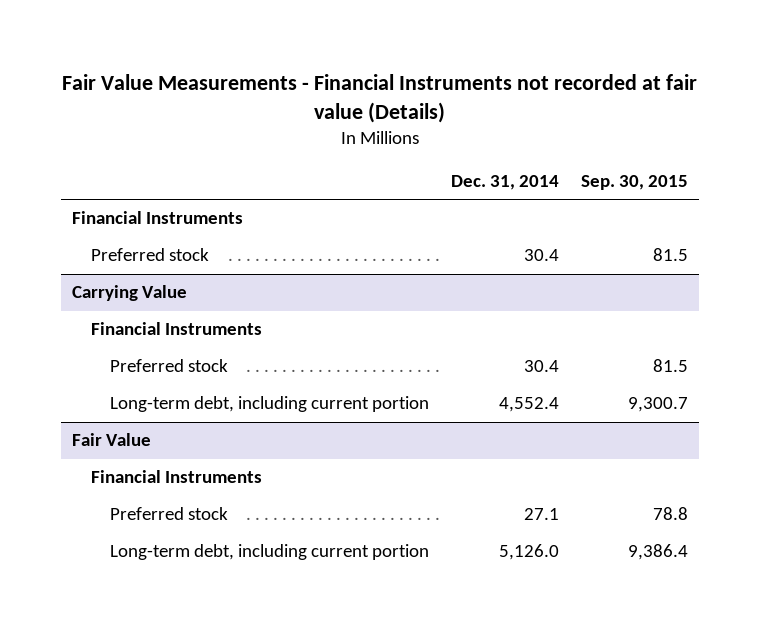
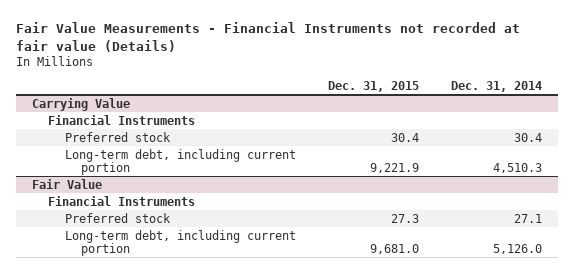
[580,174,688,190] Sep. 30, 2015 -> none
none -> [327,80,419,92] Dec. 31, 2015
[71,211,243,225] Financial Instruments -> none
[90,248,209,262] Preferred stock -> none
[498,397,559,413] 4,552.4 -> [493,162,543,173] 4,510.3

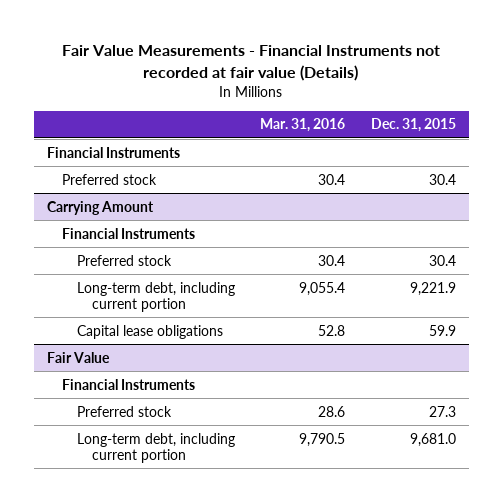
[451,80,543,92] Dec. 31, 2014 -> none
none -> [260,118,346,133] Mar. 31, 2016
[32,97,131,111] Carrying Value -> none
none -> [46,200,154,215] Carrying Amount
none -> [61,227,195,239] Financial Instruments
none -> [76,254,172,266] Preferred stock
none -> [76,324,223,339] Capital lease obligations

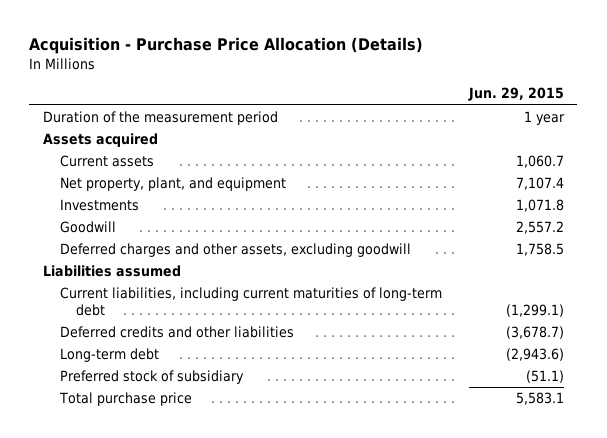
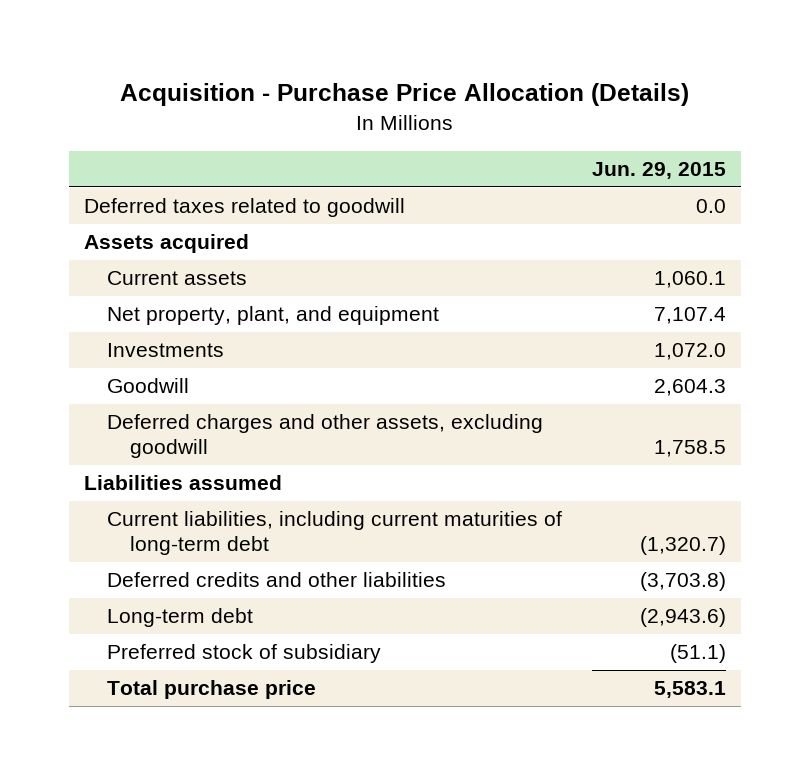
[43,111,279,126] Duration of the measurement period -> none
none -> [83,198,405,218] Deferred taxes related to goodwill
[515,155,564,169] 1,060.7 -> [654,271,727,289] 1,060.1
[515,199,564,213] 1,071.8 -> [654,343,727,361] 1,072.0
[515,221,564,235] 2,557.2 -> [654,379,727,397] 2,604.3
[505,304,564,318] (1,299.1) -> [640,536,727,556] (1,320.7)
[505,326,564,340] (3,678.7) -> [640,572,727,592] (3,703.8)

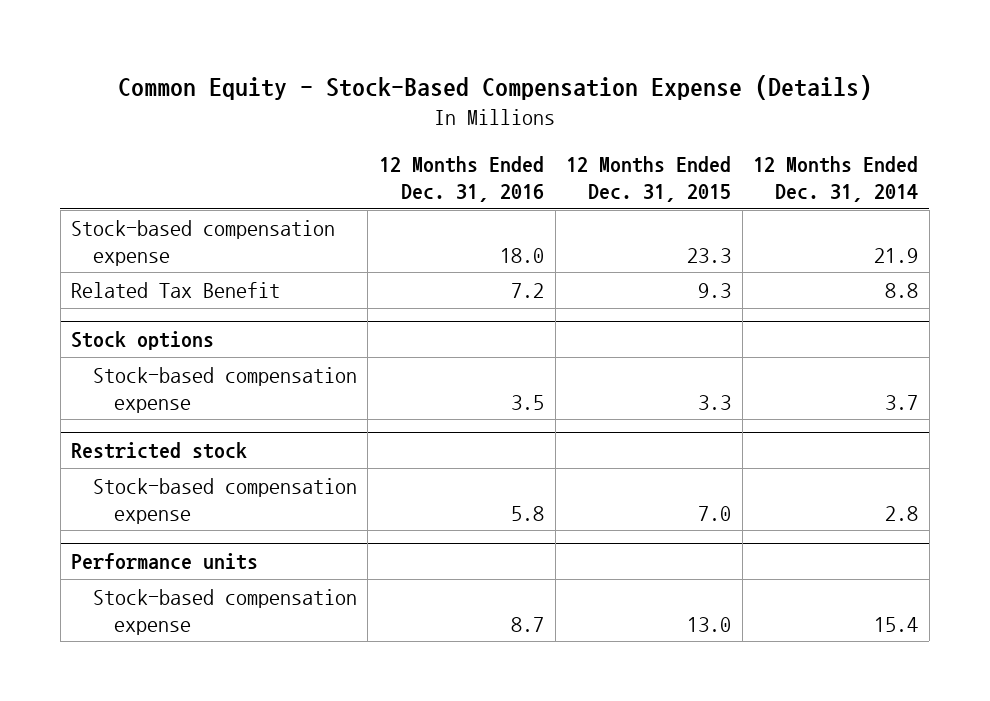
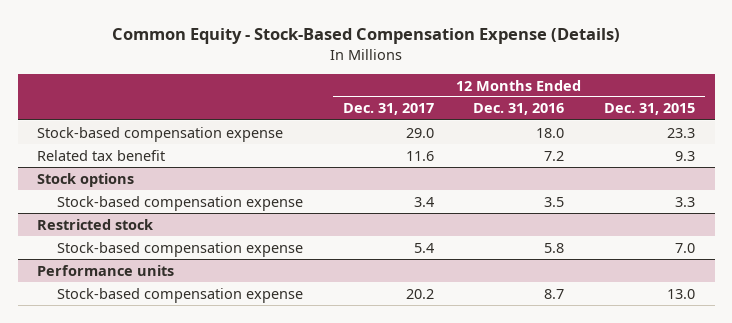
[753,156,919,202] 12 Months Ended Dec. 31, 2014 -> none
none -> [342,103,434,116] Dec. 31, 2017
[71,281,281,298] Related Tax Benefit -> [37,149,166,161] Related tax benefit

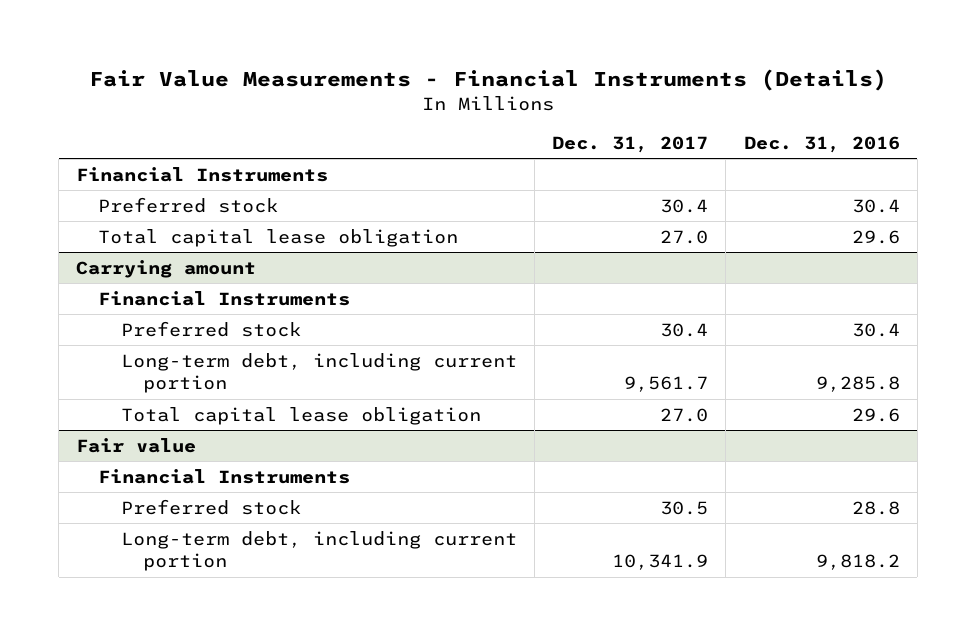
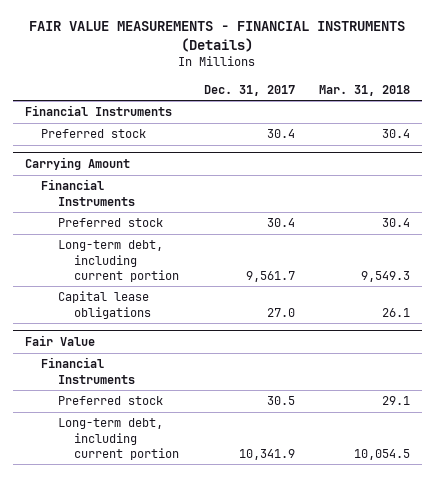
[88,68,887,91] Fair Value Measurements - Financial Instruments (Details) -> [29,21,406,53] FAIR VALUE MEASUREMENTS - FINANCIAL INSTRUMENTS (Details)
[743,135,900,153] Dec. 31, 2016 -> none
none -> [318,84,410,96] Mar. 31, 2018
[98,228,459,247] Total capital lease obligation -> none
[76,259,257,278] Carrying amount -> [24,156,130,170] Carrying Amount
[120,406,481,425] Total capital lease obligation -> [57,291,152,319] Capital lease obligations
[76,437,197,453] Fair value -> [24,334,95,346] Fair Value

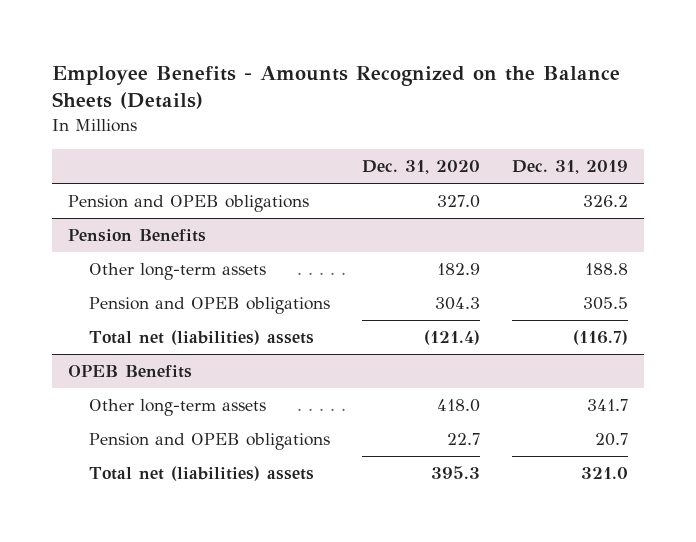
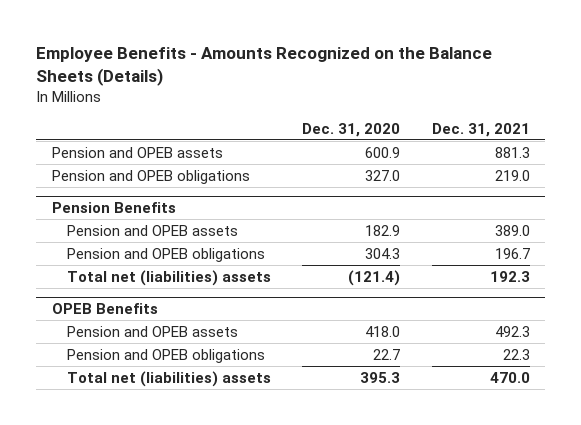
[512,160,629,175] Dec. 31, 2019 -> none
none -> [431,122,530,137] Dec. 31, 2021
none -> [51,146,223,158] Pension and OPEB assets
[89,263,267,281] Other long-term assets -> [66,224,238,236] Pension and OPEB assets
[89,399,267,417] Other long-term assets -> [66,325,238,337] Pension and OPEB assets

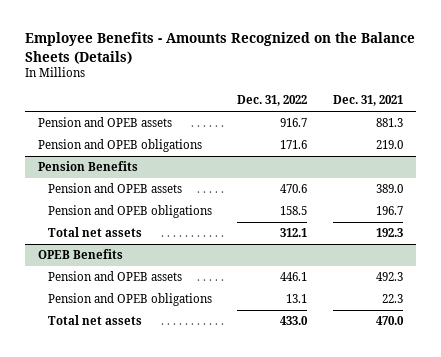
[302,122,401,137] Dec. 31, 2020 -> none
none -> [237,95,308,107] Dec. 31, 2022
[66,269,271,286] Total net (liabilities) assets -> [47,227,142,238] Total net assets
[66,370,271,387] Total net (liabilities) assets -> [47,315,142,326] Total net assets

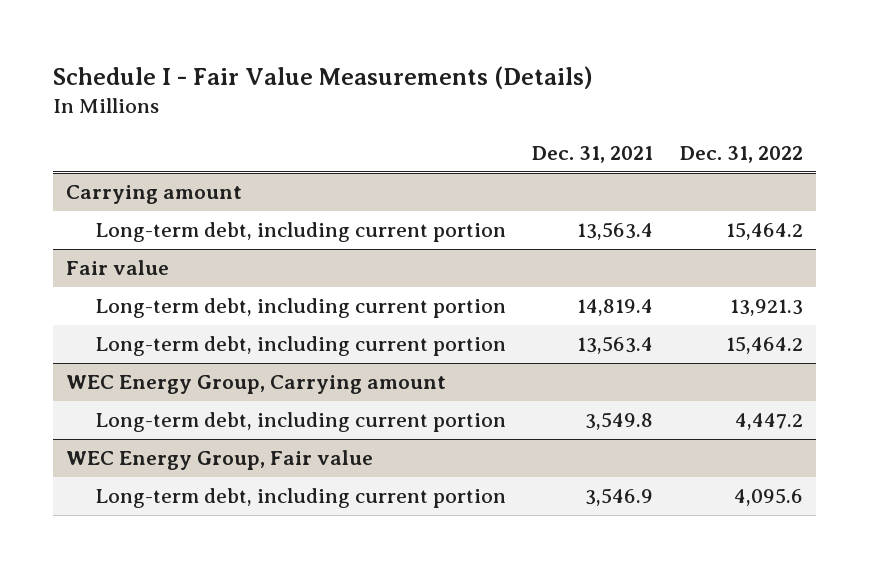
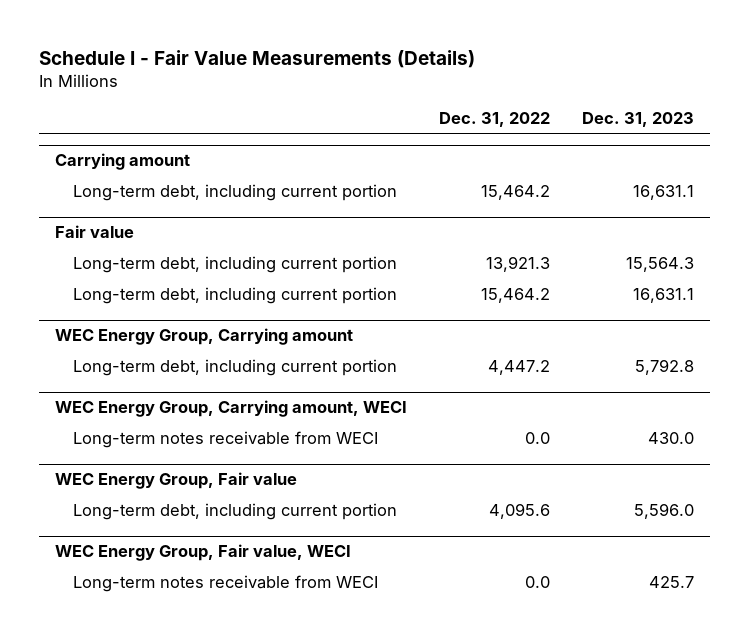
[532,146,654,164] Dec. 31, 2021 -> none
none -> [581,112,694,128] Dec. 31, 2023
none -> [54,400,407,418] WEC Energy Group, Carrying amount, WECI
none -> [72,431,378,449] Long-term notes receivable from WECI
none -> [54,544,351,562] WEC Energy Group, Fair value, WECI
none -> [72,575,378,593] Long-term notes receivable from WECI

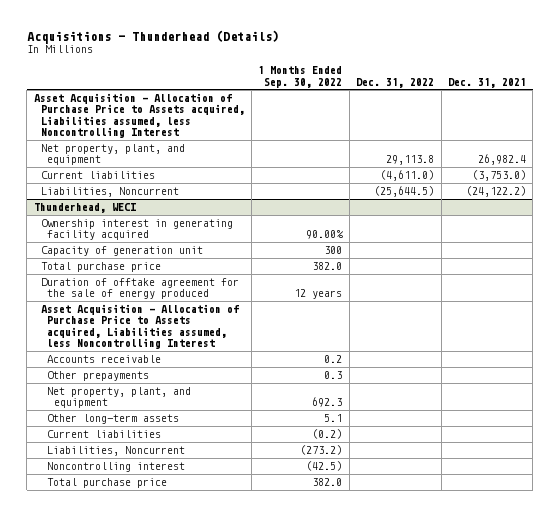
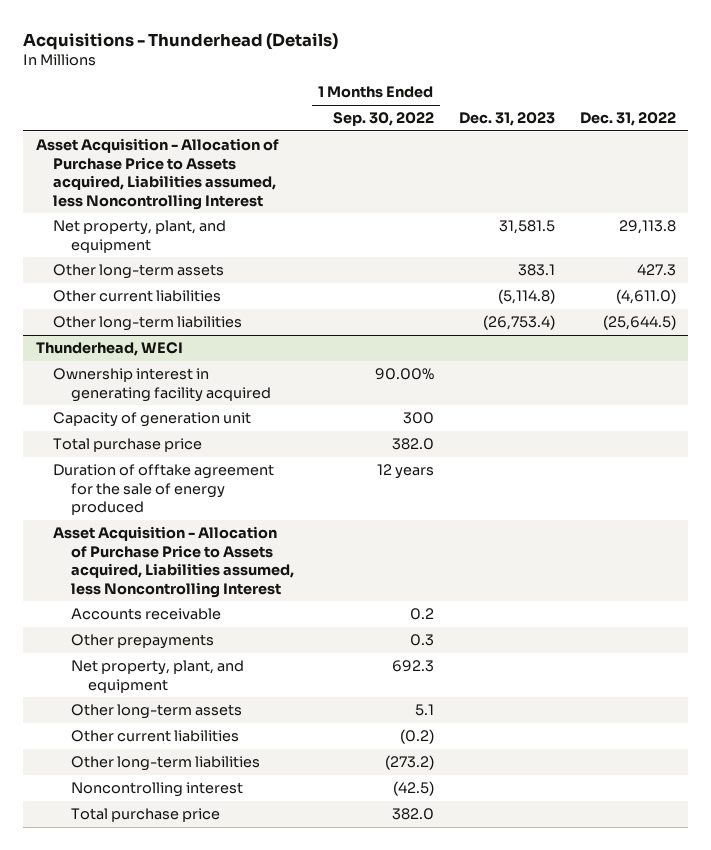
[448,77,527,88] Dec. 31, 2021 -> none
none -> [458,112,555,127] Dec. 31, 2023
none -> [53,264,225,280] Other long-term assets
[40,171,155,180] Current liabilities -> [53,290,222,303] Other current liabilities
[40,187,179,198] Liabilities, Noncurrent -> [53,316,243,332] Other long-term liabilities
[47,430,162,439] Current liabilities -> [70,730,239,743] Other current liabilities
[47,446,186,457] Liabilities, Noncurrent -> [70,756,260,772] Other long-term liabilities

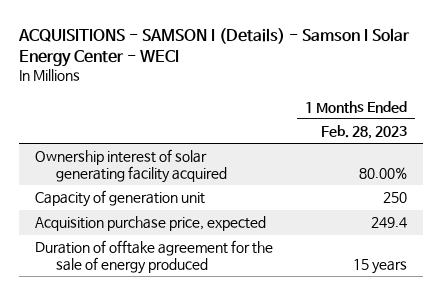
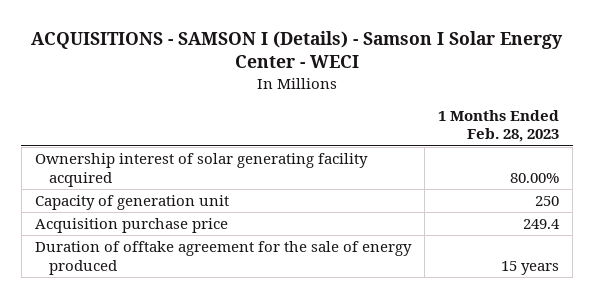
[35,216,267,232] Acquisition purchase price, expected -> [34,218,228,234] Acquisition purchase price

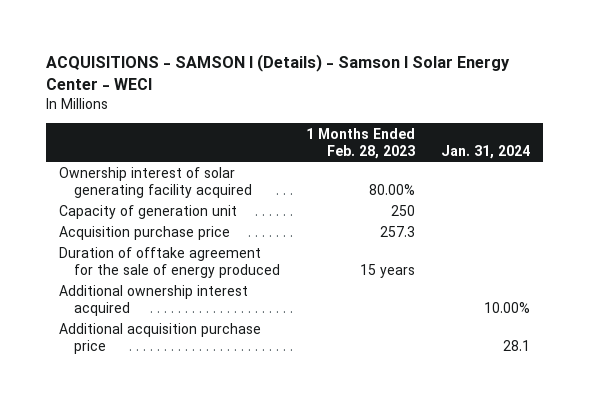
none -> [440,144,530,159] Jan. 31, 2024
[523,219,561,230] 249.4 -> [380,225,416,237] 257.3
none -> [59,284,249,316] Additional ownership interest acquired
none -> [59,322,262,354] Additional acquisition purchase price

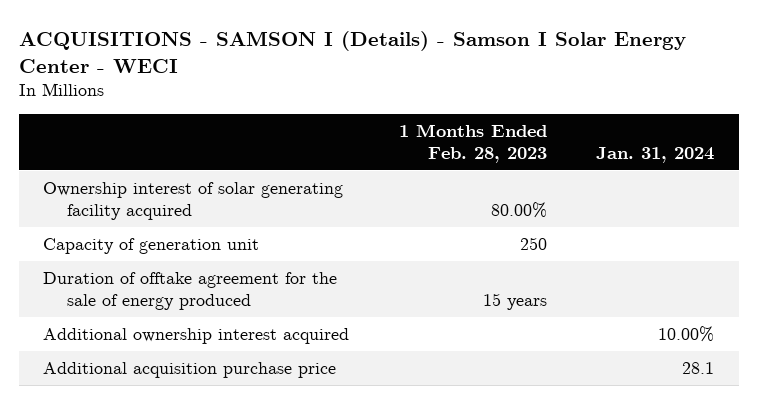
[59,225,231,240] Acquisition purchase price -> none

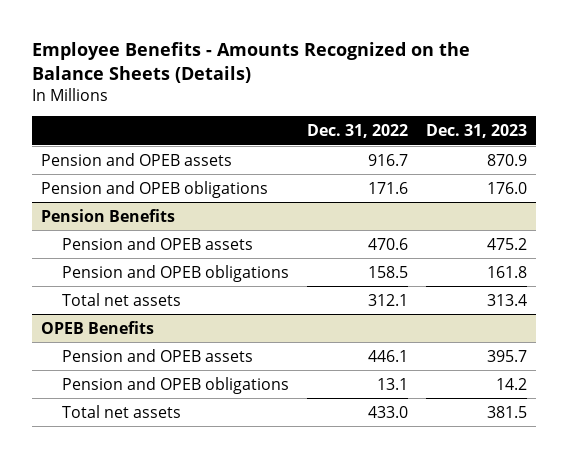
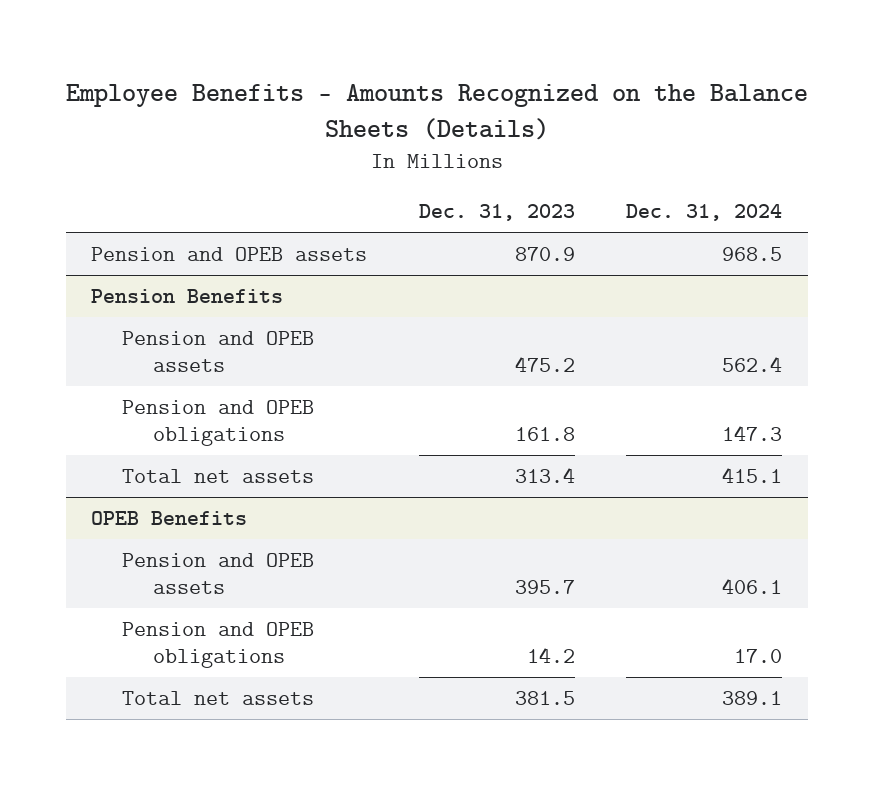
[306,124,408,139] Dec. 31, 2022 -> none
none -> [626,204,783,222] Dec. 31, 2024
[41,180,269,198] Pension and OPEB obligations -> none

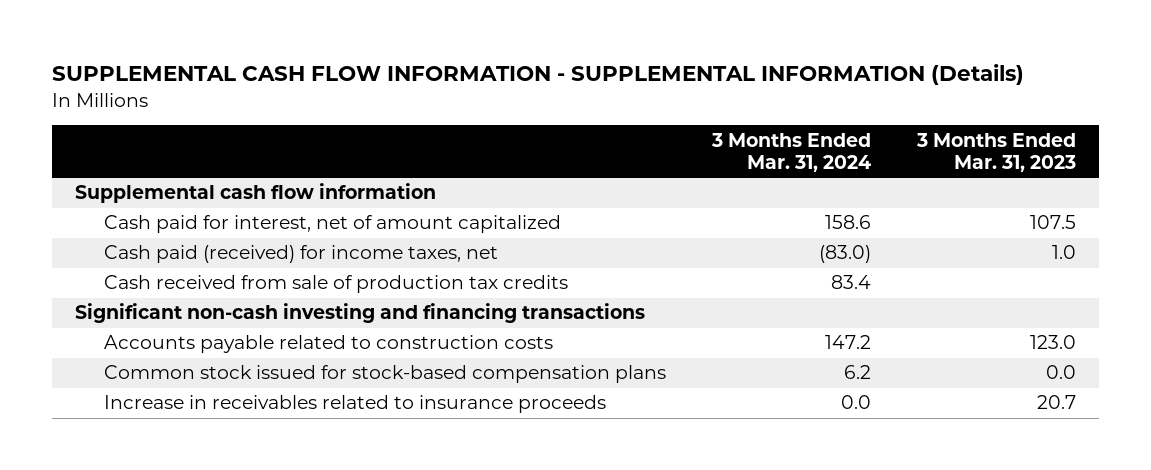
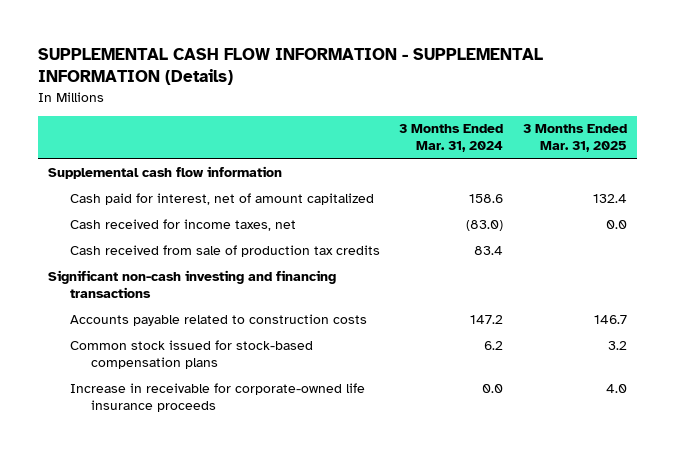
[915,132,1076,172] 3 Months Ended Mar. 31, 2023 -> none
none -> [523,124,628,153] 3 Months Ended Mar. 31, 2025
[104,245,499,264] Cash paid (received) for income taxes, net -> [69,218,296,231] Cash received for income taxes, net
[104,395,607,414] Increase in receivables related to insurance proceeds -> none
none -> [69,382,365,412] Increase in receivable for corporate-owned life insurance proceeds

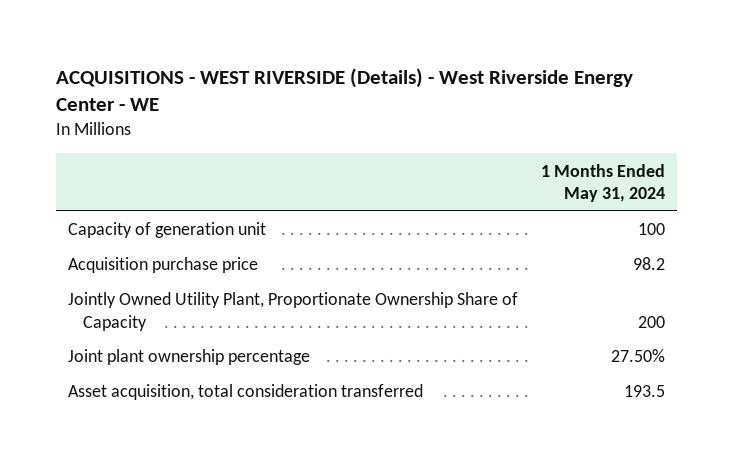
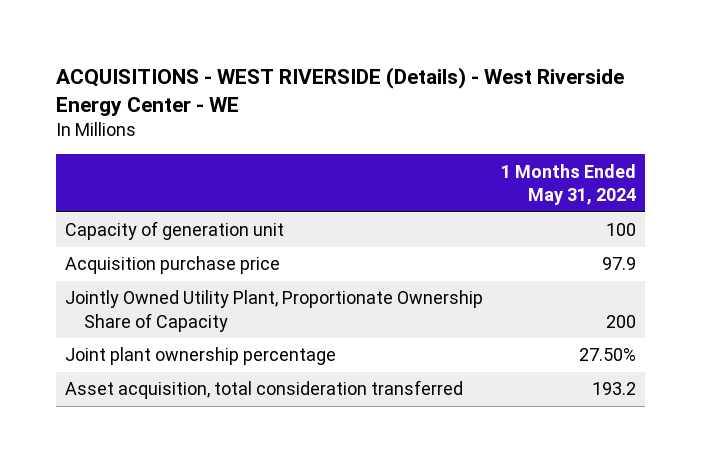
[632,257,665,271] 98.2 -> [602,257,637,271] 97.9
[623,385,665,398] 193.5 -> [592,382,637,396] 193.2

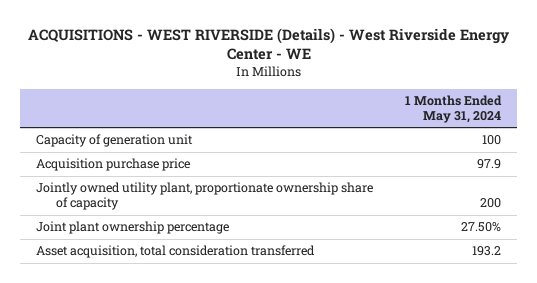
[64,290,483,332] Jointly Owned Utility Plant, Proportionate Ownership Share of Capacity -> [36,182,374,211] Jointly owned utility plant, proportionate ownership share of capacity

